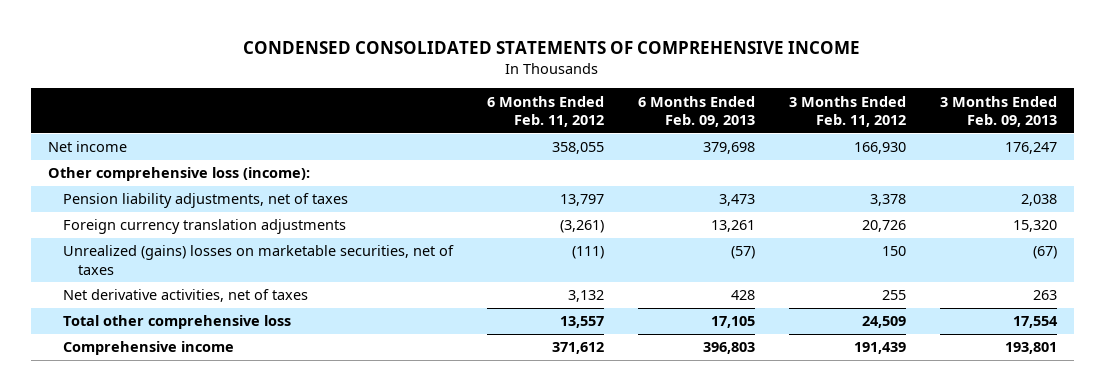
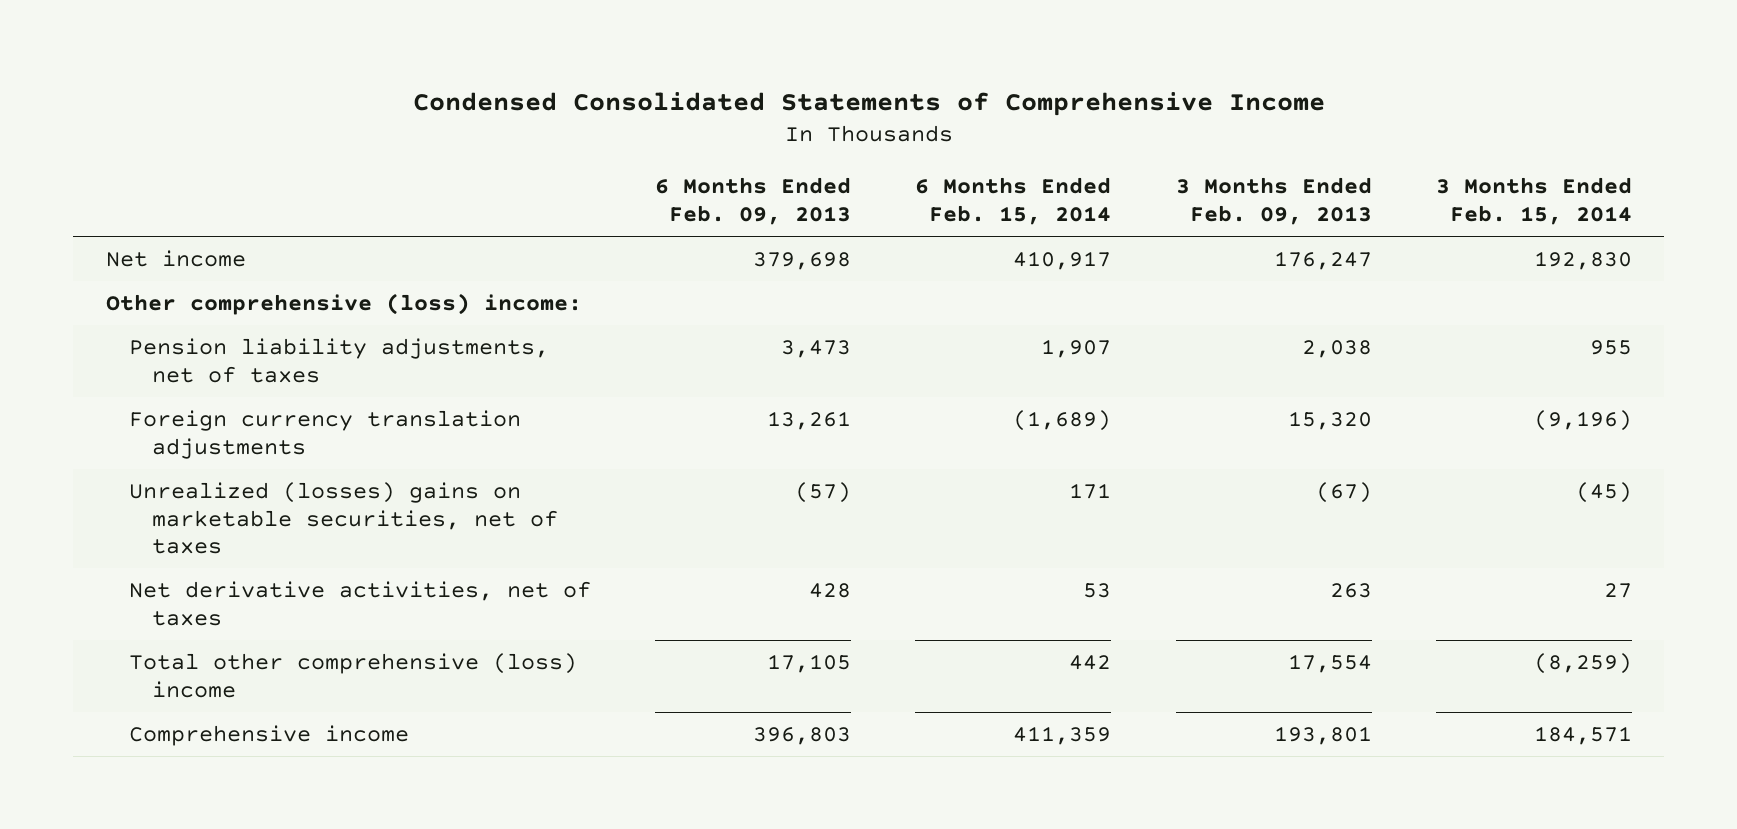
[243,40,861,54] CONDENSED CONSOLIDATED STATEMENTS OF COMPREHENSIVE INCOME -> [412,91,1325,116] Condensed Consolidated Statements of Comprehensive Income
[486,95,604,127] 6 Months Ended Feb. 11, 2012 -> none
[788,95,906,127] 3 Months Ended Feb. 11, 2012 -> none
none -> [915,177,1112,226] 6 Months Ended Feb. 15, 2014
none -> [1435,177,1632,226] 3 Months Ended Feb. 15, 2014
[48,167,311,182] Other comprehensive loss (income): -> [105,292,582,315] Other comprehensive (loss) income:
[62,245,454,275] Unrealized (gains) losses on marketable securities, net of taxes -> [128,481,558,555] Unrealized (losses) gains on marketable securities, net of taxes
[62,315,291,330] Total other comprehensive loss -> [128,652,577,698] Total other comprehensive (loss) income

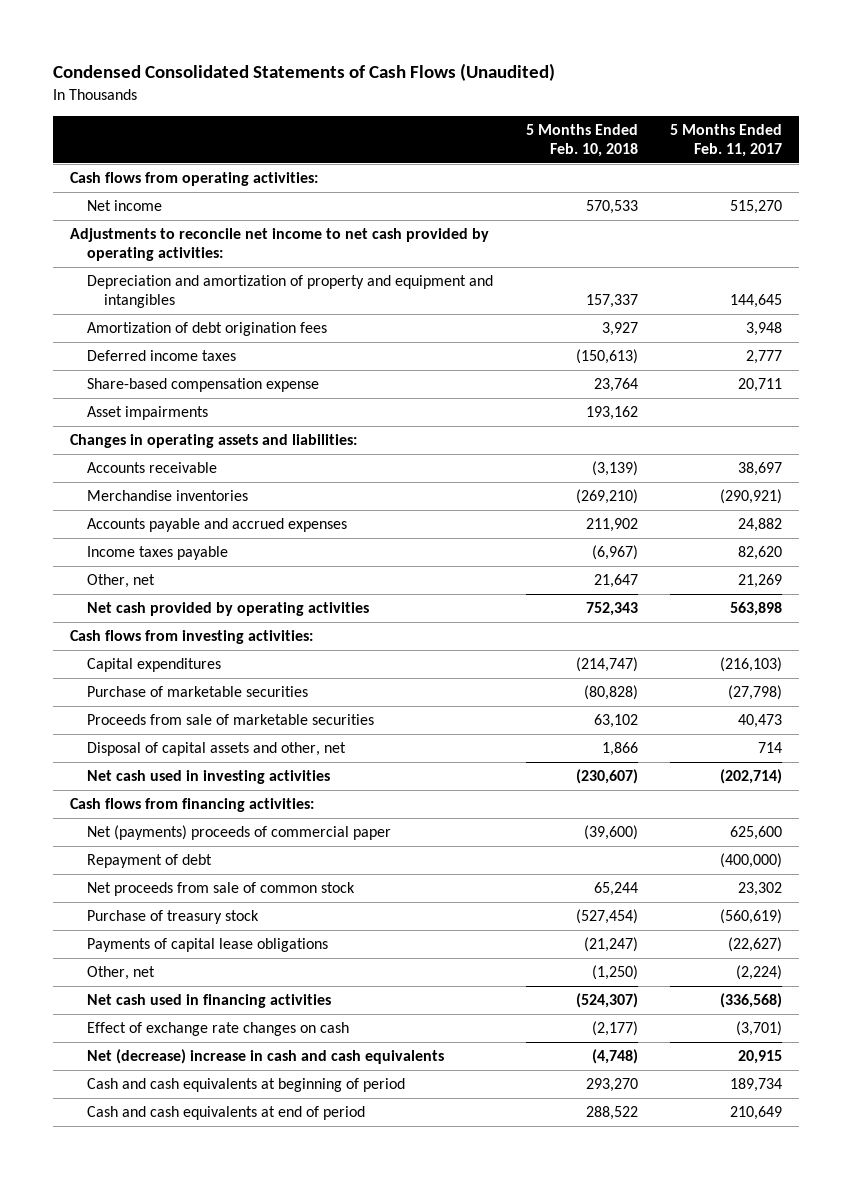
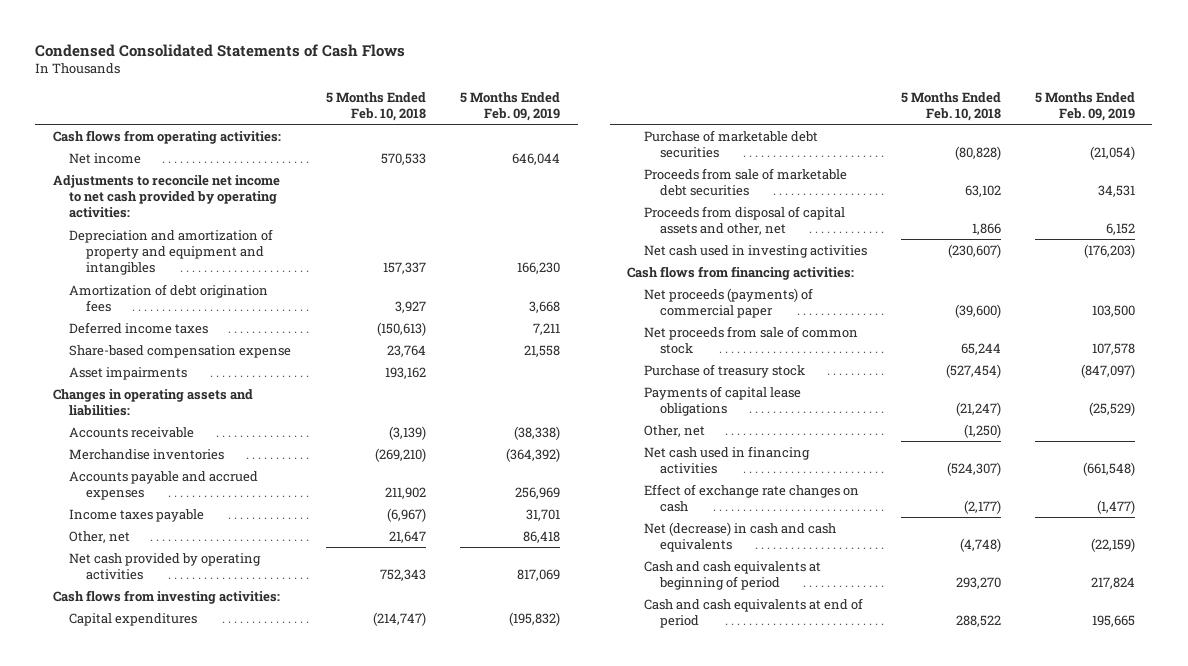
[53,63,556,82] Condensed Consolidated Statements of Cash Flows (Unaudited) -> [35,43,406,57] Condensed Consolidated Statements of Cash Flows
[670,124,783,157] 5 Months Ended Feb. 11, 2017 -> none
none -> [460,91,561,122] 5 Months Ended Feb. 09, 2019
[86,686,308,698] Purchase of marketable securities -> [643,129,818,159] Purchase of marketable debt securities
[86,714,374,726] Proceeds from sale of marketable securities -> [643,167,847,197] Proceeds from sale of marketable debt securities
[86,742,346,757] Disposal of capital assets and other, net -> [643,205,845,236] Proceeds from disposal of capital assets and other, net
[86,854,212,869] Repayment of debt -> none
[86,825,391,841] Net (payments) proceeds of commercial paper -> [643,287,813,319] Net proceeds (payments) of commercial paper
[86,1049,444,1065] Net (decrease) increase in cash and cash equivalents -> [643,521,836,553] Net (decrease) in cash and cash equivalents

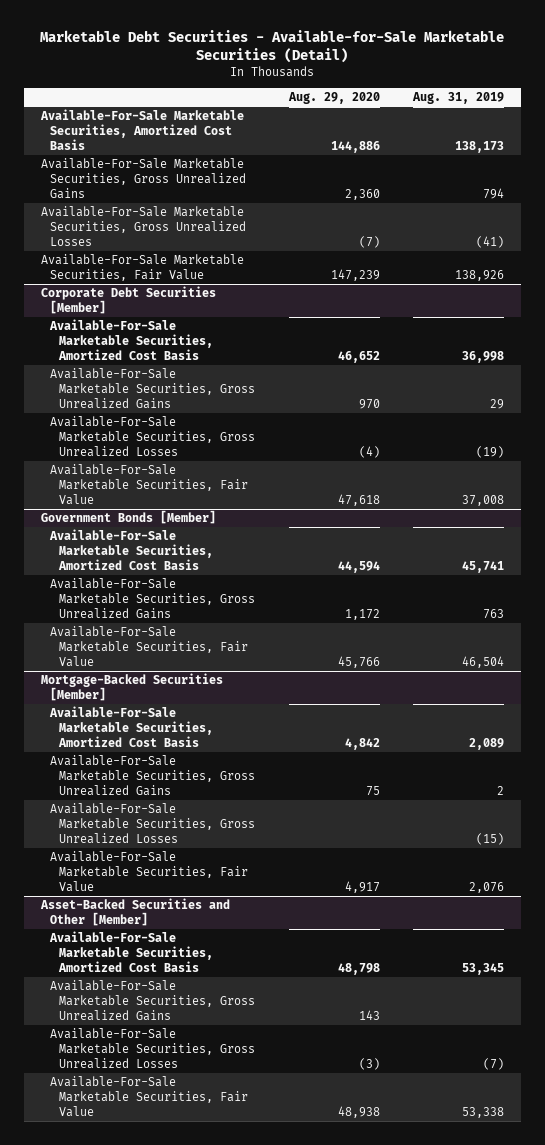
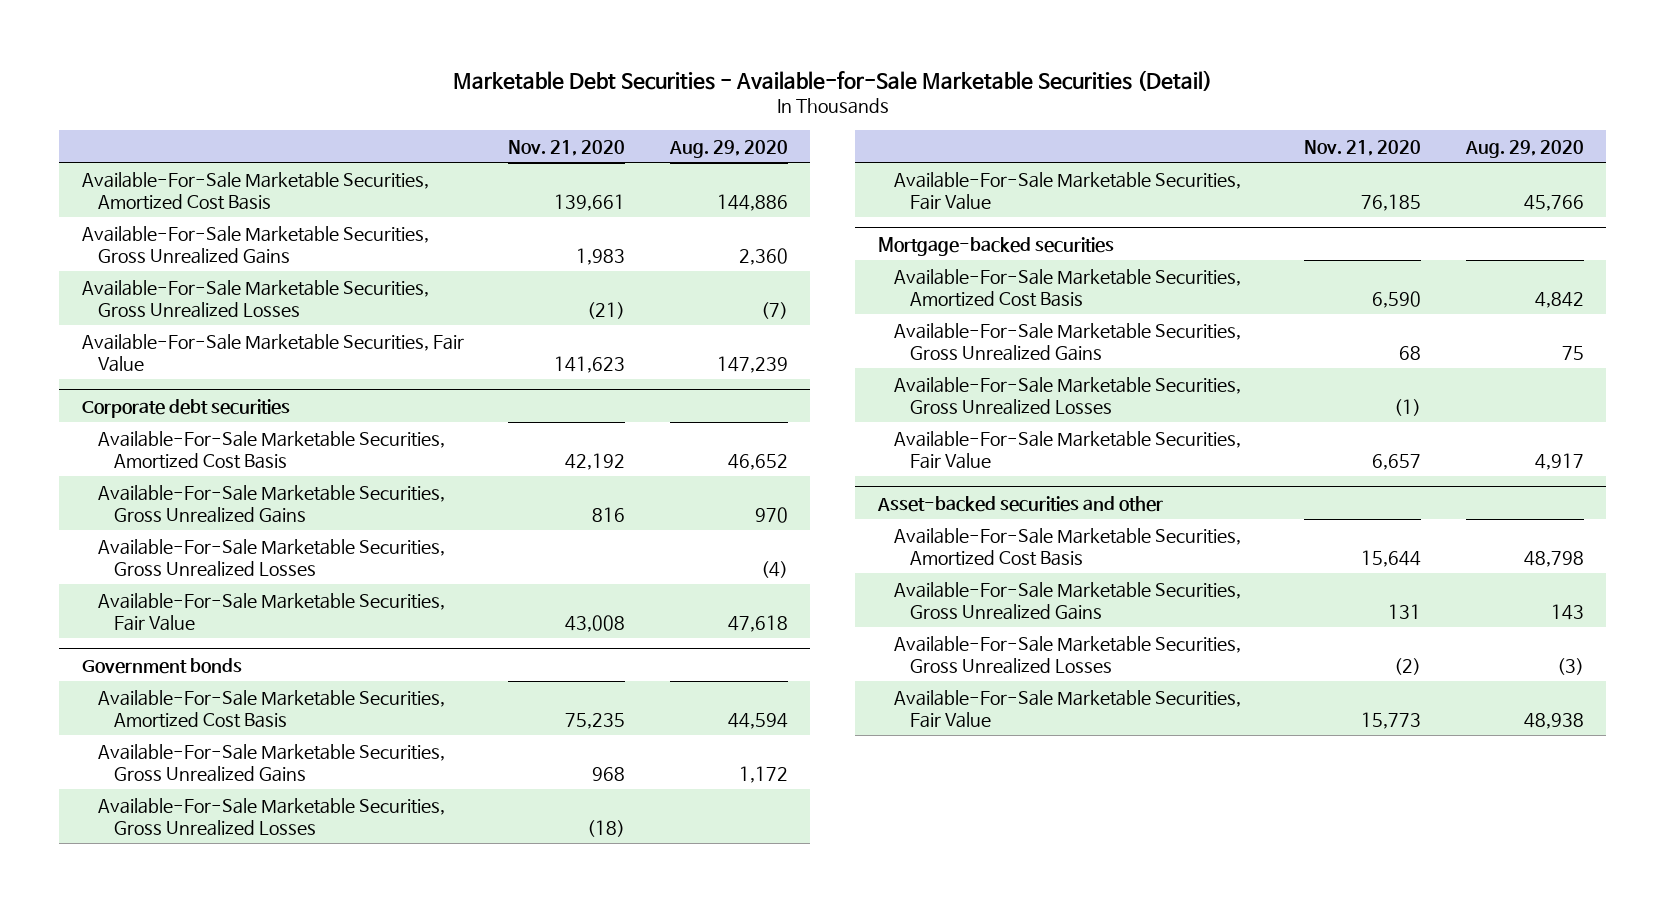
[411,92,504,105] Aug. 31, 2019 -> none
none -> [508,139,626,156] Nov. 21, 2020
[40,286,216,315] Corporate Debt Securities [Member] -> [81,398,290,418] Corporate debt securities
[40,510,216,525] Government Bonds [Member] -> [81,657,242,674] Government bonds
none -> [97,797,445,836] Available-For-Sale Marketable Securities, Gross Unrealized Losses
[40,673,223,702] Mortgage-Backed Securities [Member] -> [877,236,1114,256] Mortgage-backed securities
[39,898,230,927] Asset-Backed Securities and Other [Member] -> [876,495,1163,512] Asset-backed securities and other

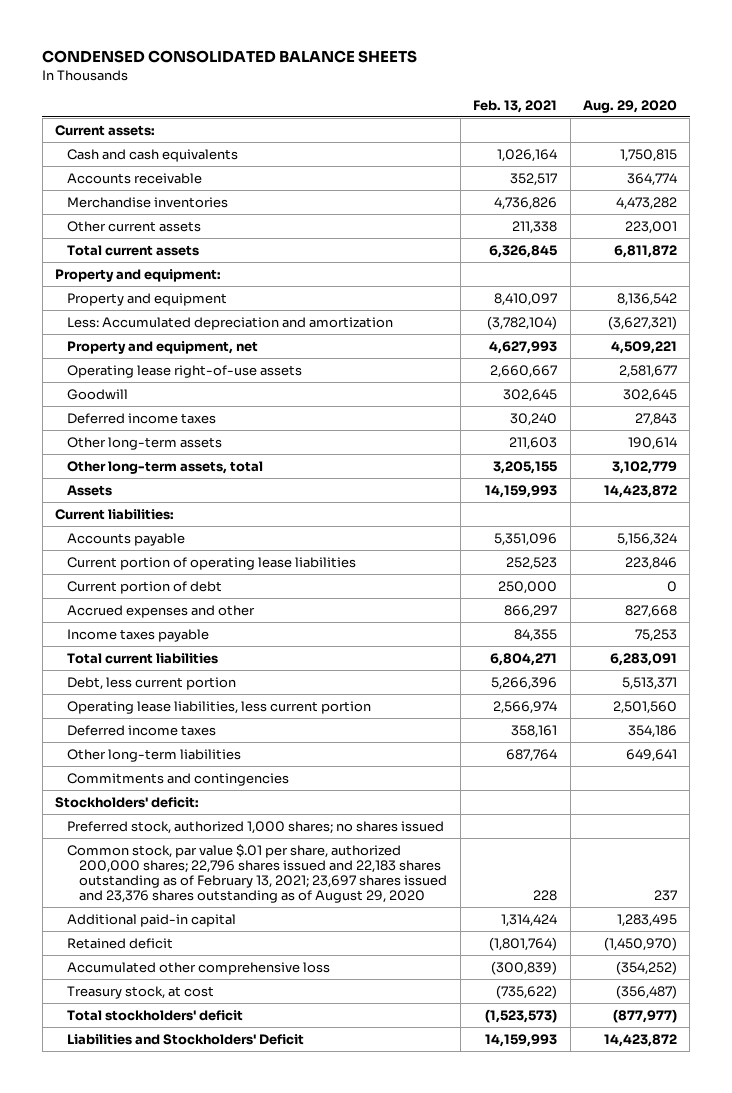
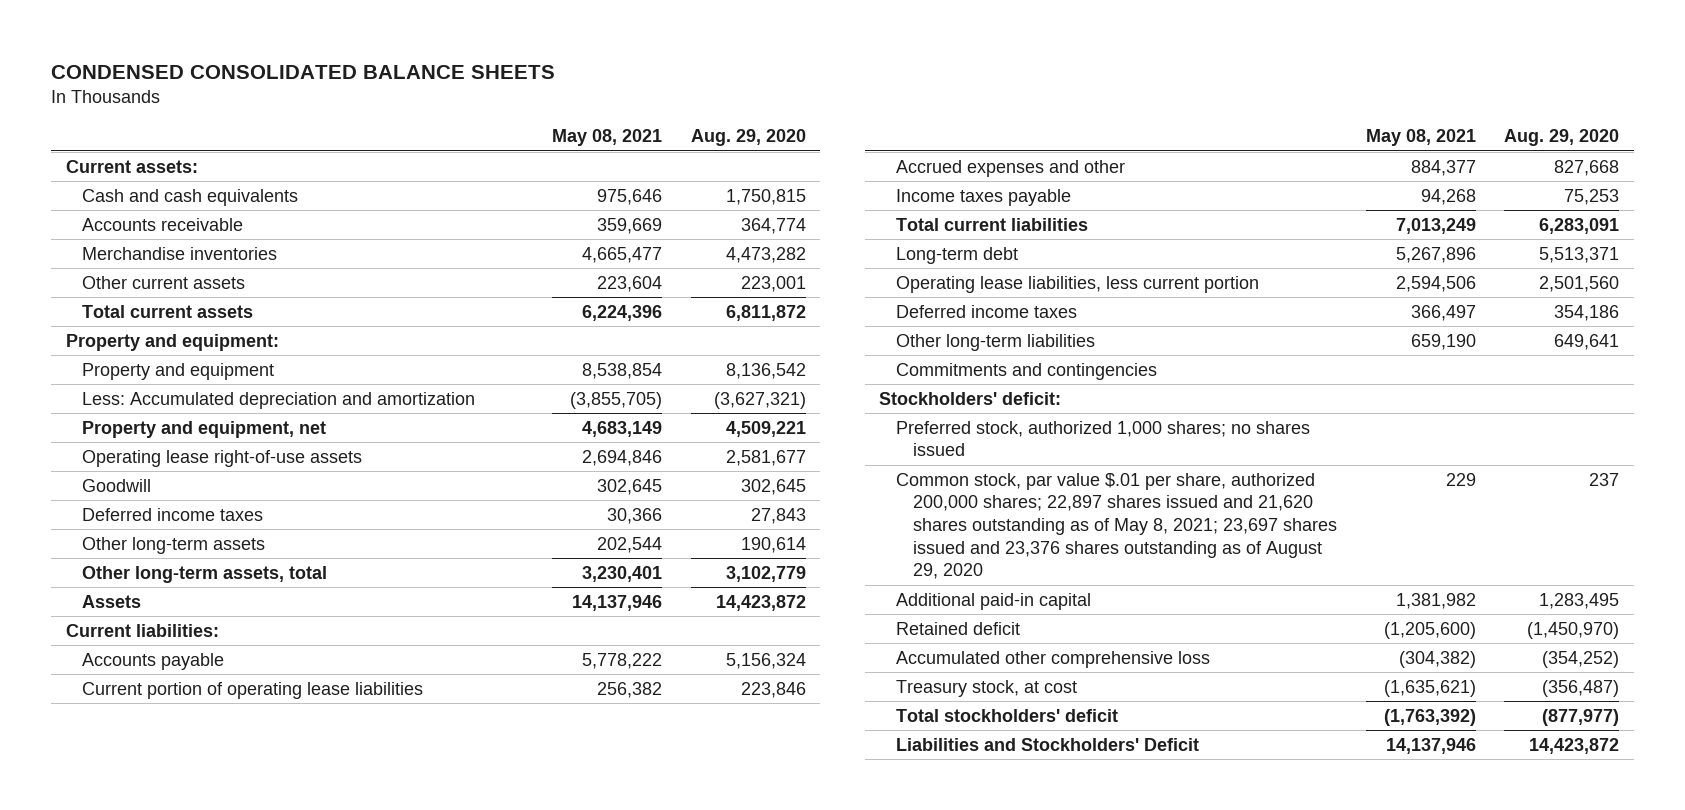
[473,99,558,113] Feb. 13, 2021 -> none
none -> [551,129,662,147] May 08, 2021
[67,580,223,594] Current portion of debt -> none
[67,676,237,690] Debt, less current portion -> [896,246,1019,264] Long-term debt
[67,843,448,904] Common stock, par value $.01 per share, authorized 200,000 shares; 22,796 shares issued and 22,183 shares outstanding as of February 13, 2021; 23,697 shares issued and 23,376 shares outstanding as of August 29, 2020 -> [896,472,1337,580] Common stock, par value $.01 per share, authorized 200,000 shares; 22,897 shares issued and 21,620 shares outstanding as of May 8, 2021; 23,697 shares issued and 23,376 shares outstanding as of August 29, 2020

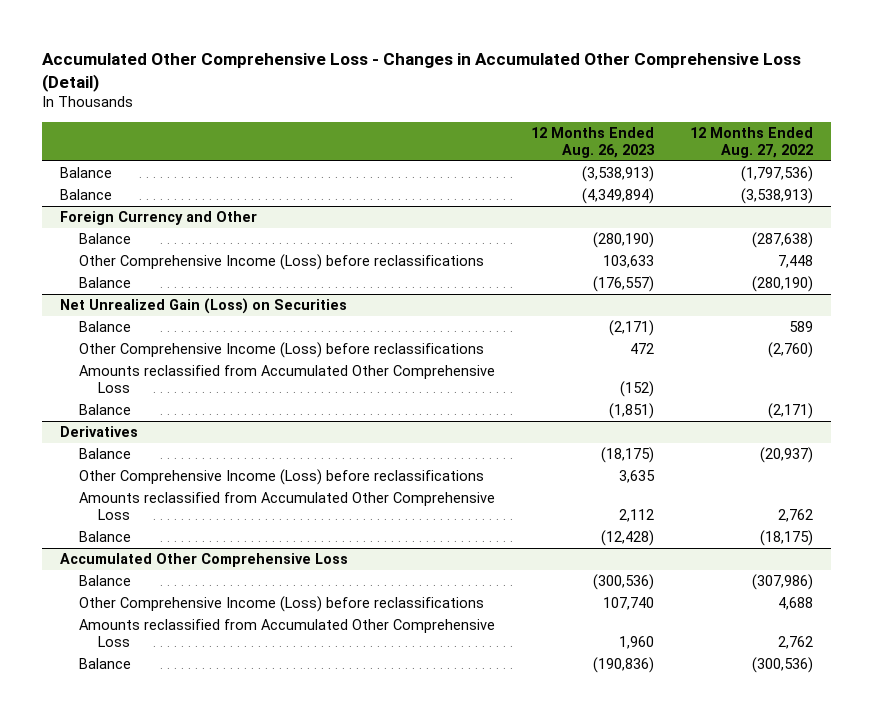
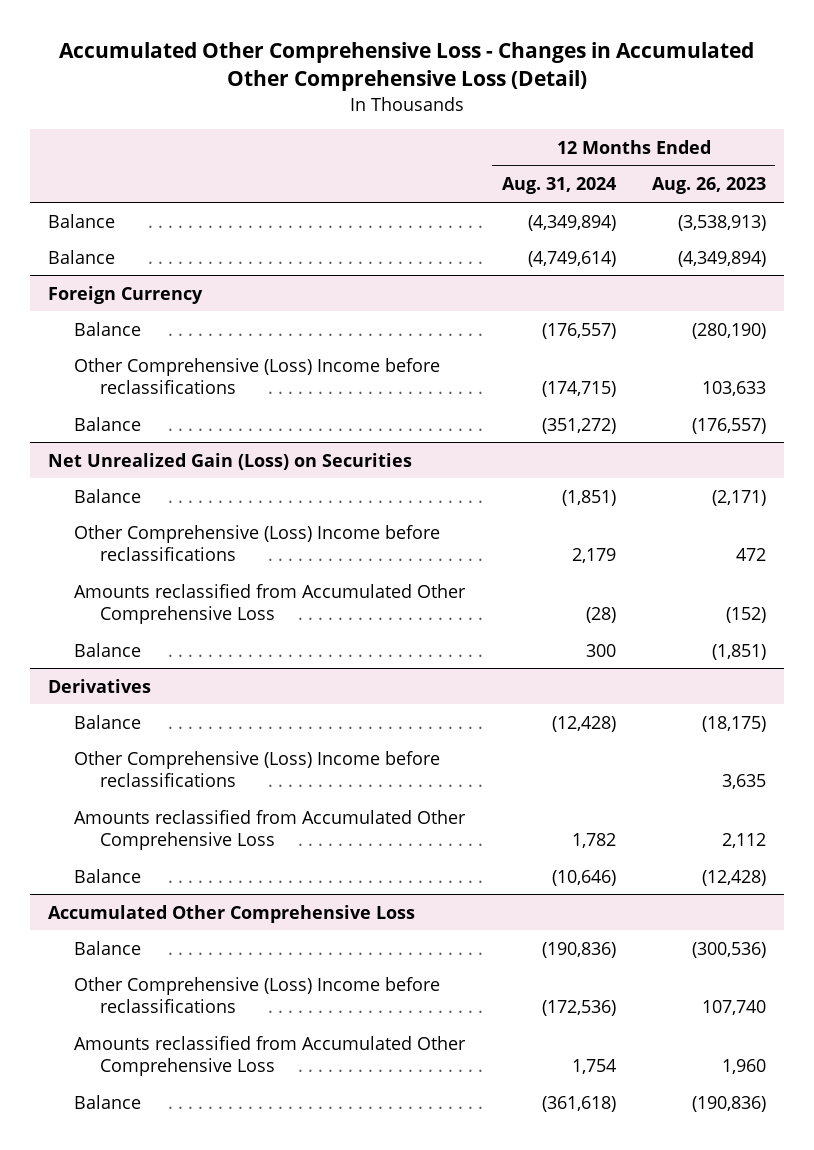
[689,127,813,159] 12 Months Ended Aug. 27, 2022 -> none
none -> [501,177,616,195] Aug. 31, 2024
[59,211,257,226] Foreign Currency and Other -> [48,285,204,304] Foreign Currency
[78,254,484,271] Other Comprehensive Income (Loss) before reclassifications -> [73,357,440,395] Other Comprehensive (Loss) Income before reclassifications
[78,342,484,359] Other Comprehensive Income (Loss) before reclassifications -> [73,524,440,562] Other Comprehensive (Loss) Income before reclassifications
[78,469,484,486] Other Comprehensive Income (Loss) before reclassifications -> [73,750,440,788] Other Comprehensive (Loss) Income before reclassifications
[78,596,484,613] Other Comprehensive Income (Loss) before reclassifications -> [73,976,440,1014] Other Comprehensive (Loss) Income before reclassifications

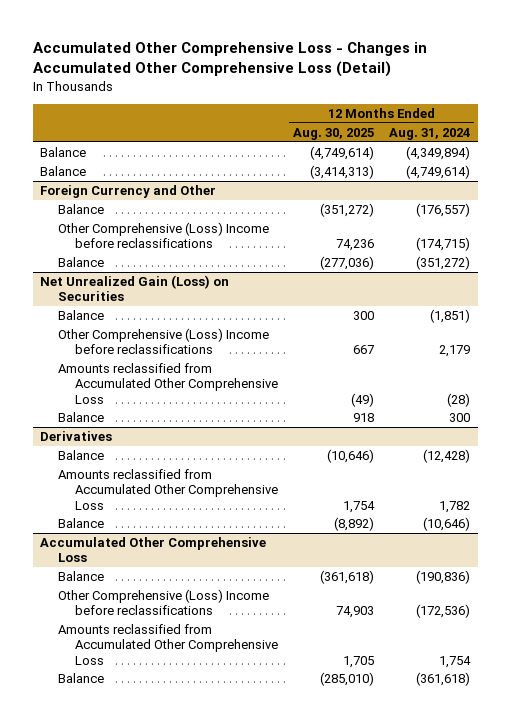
[652,177,767,195] Aug. 26, 2023 -> none
none -> [293,128,375,141] Aug. 30, 2025
[48,285,204,304] Foreign Currency -> [40,185,217,199] Foreign Currency and Other
[73,750,440,788] Other Comprehensive (Loss) Income before reclassifications -> none

